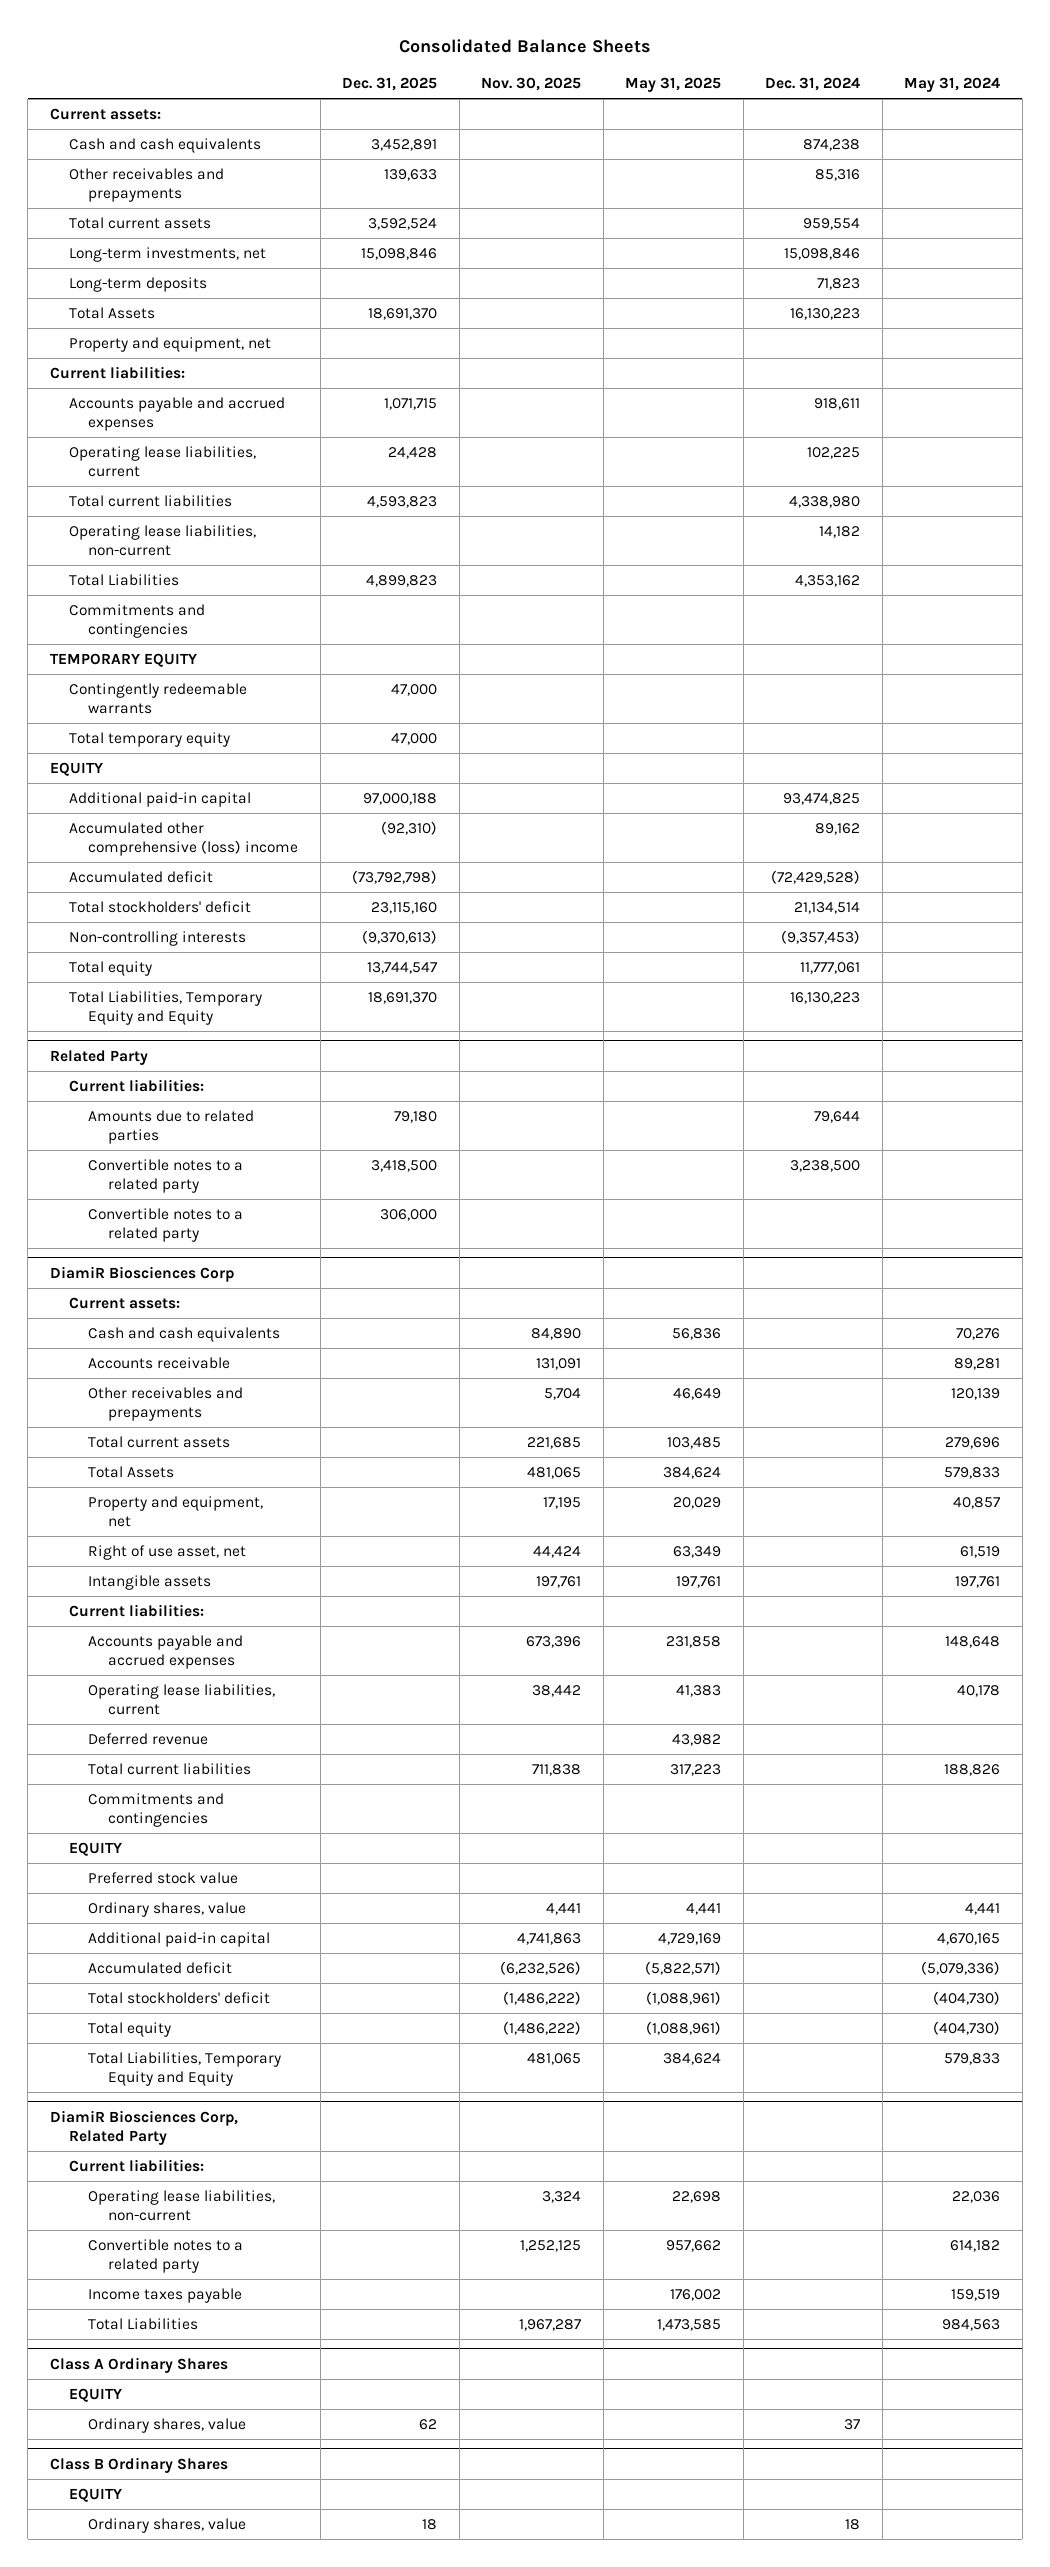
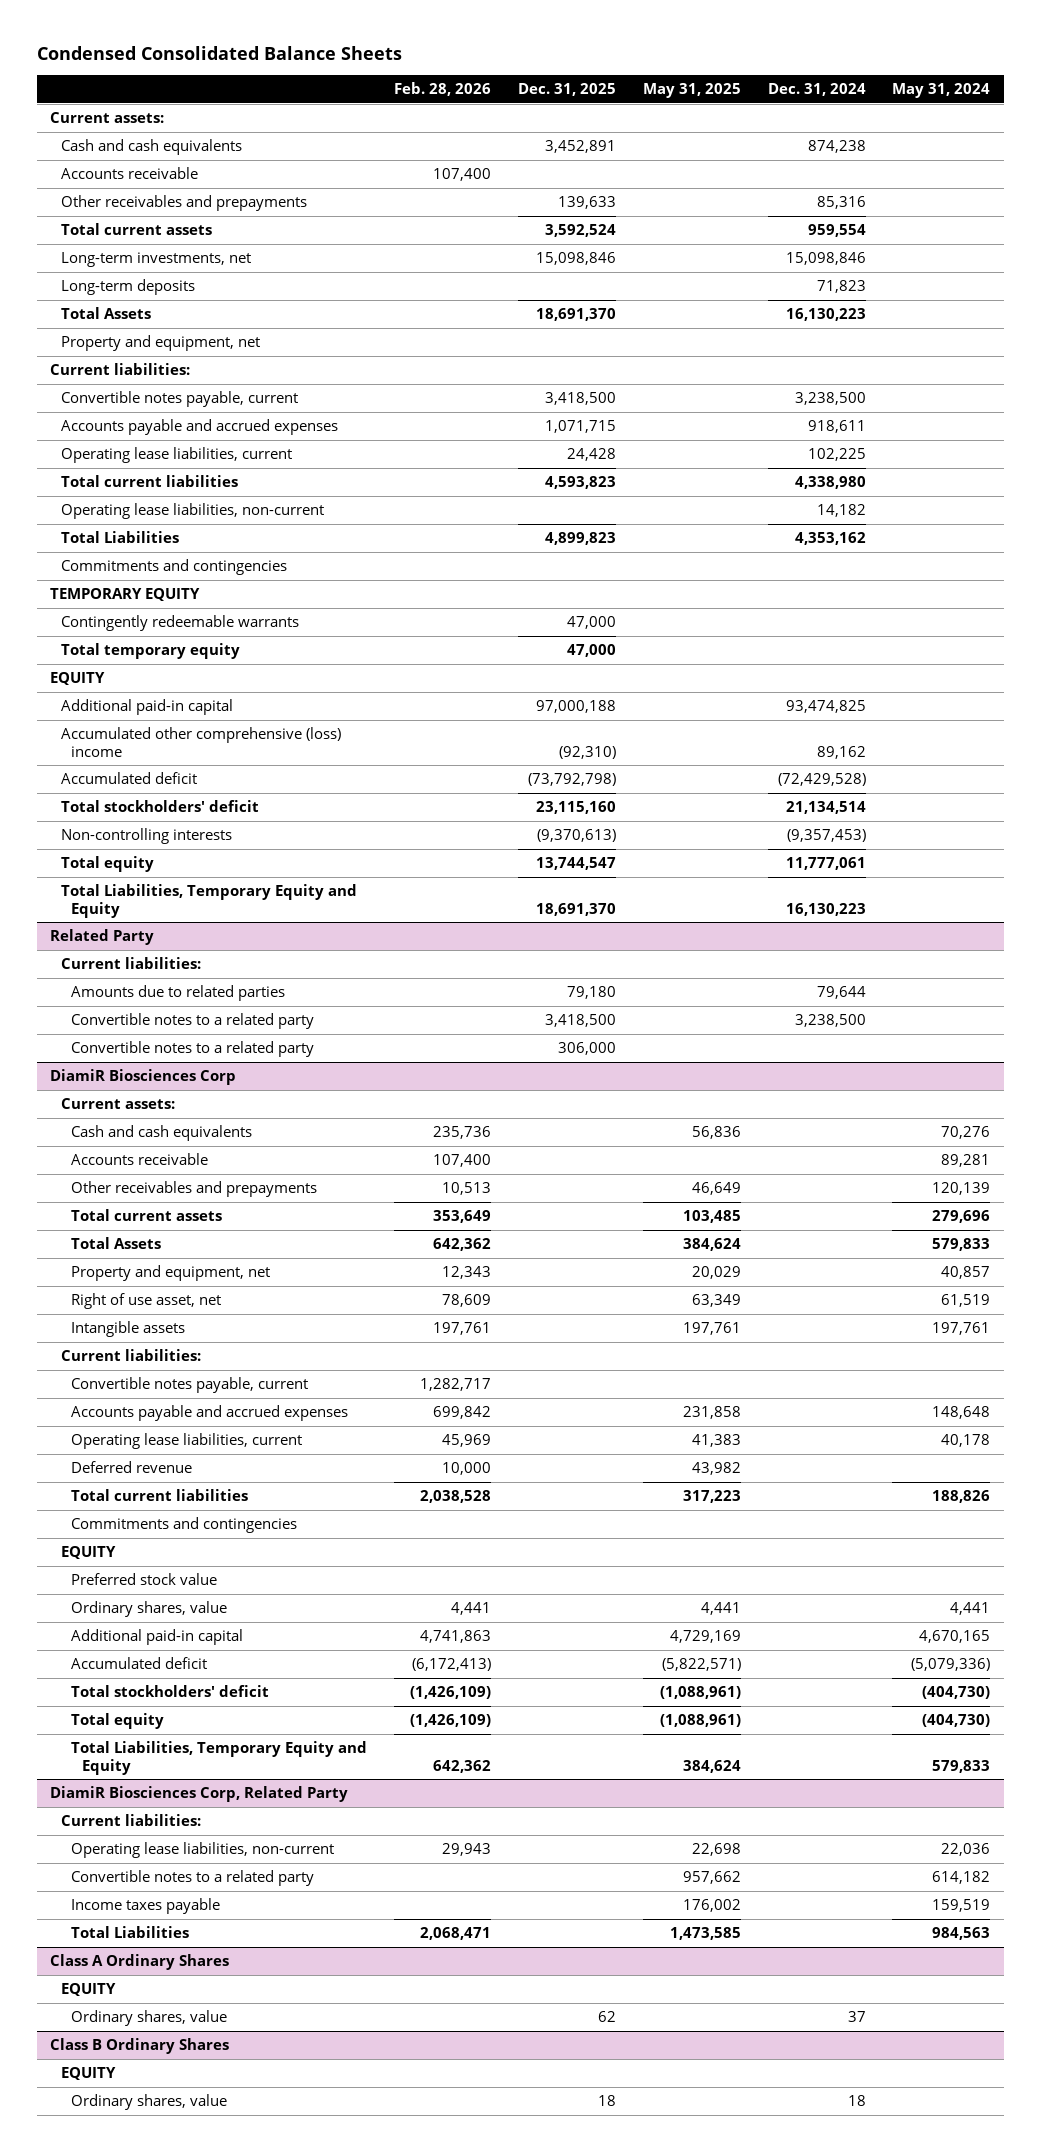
[399,39,652,54] Consolidated Balance Sheets -> [36,45,402,60] Condensed Consolidated Balance Sheets
[481,76,582,91] Nov. 30, 2025 -> none
none -> [394,82,492,97] Feb. 28, 2026
none -> [60,167,198,180] Accounts receivable
none -> [60,391,298,408] Convertible notes payable, current
none -> [71,1377,309,1394] Convertible notes payable, current

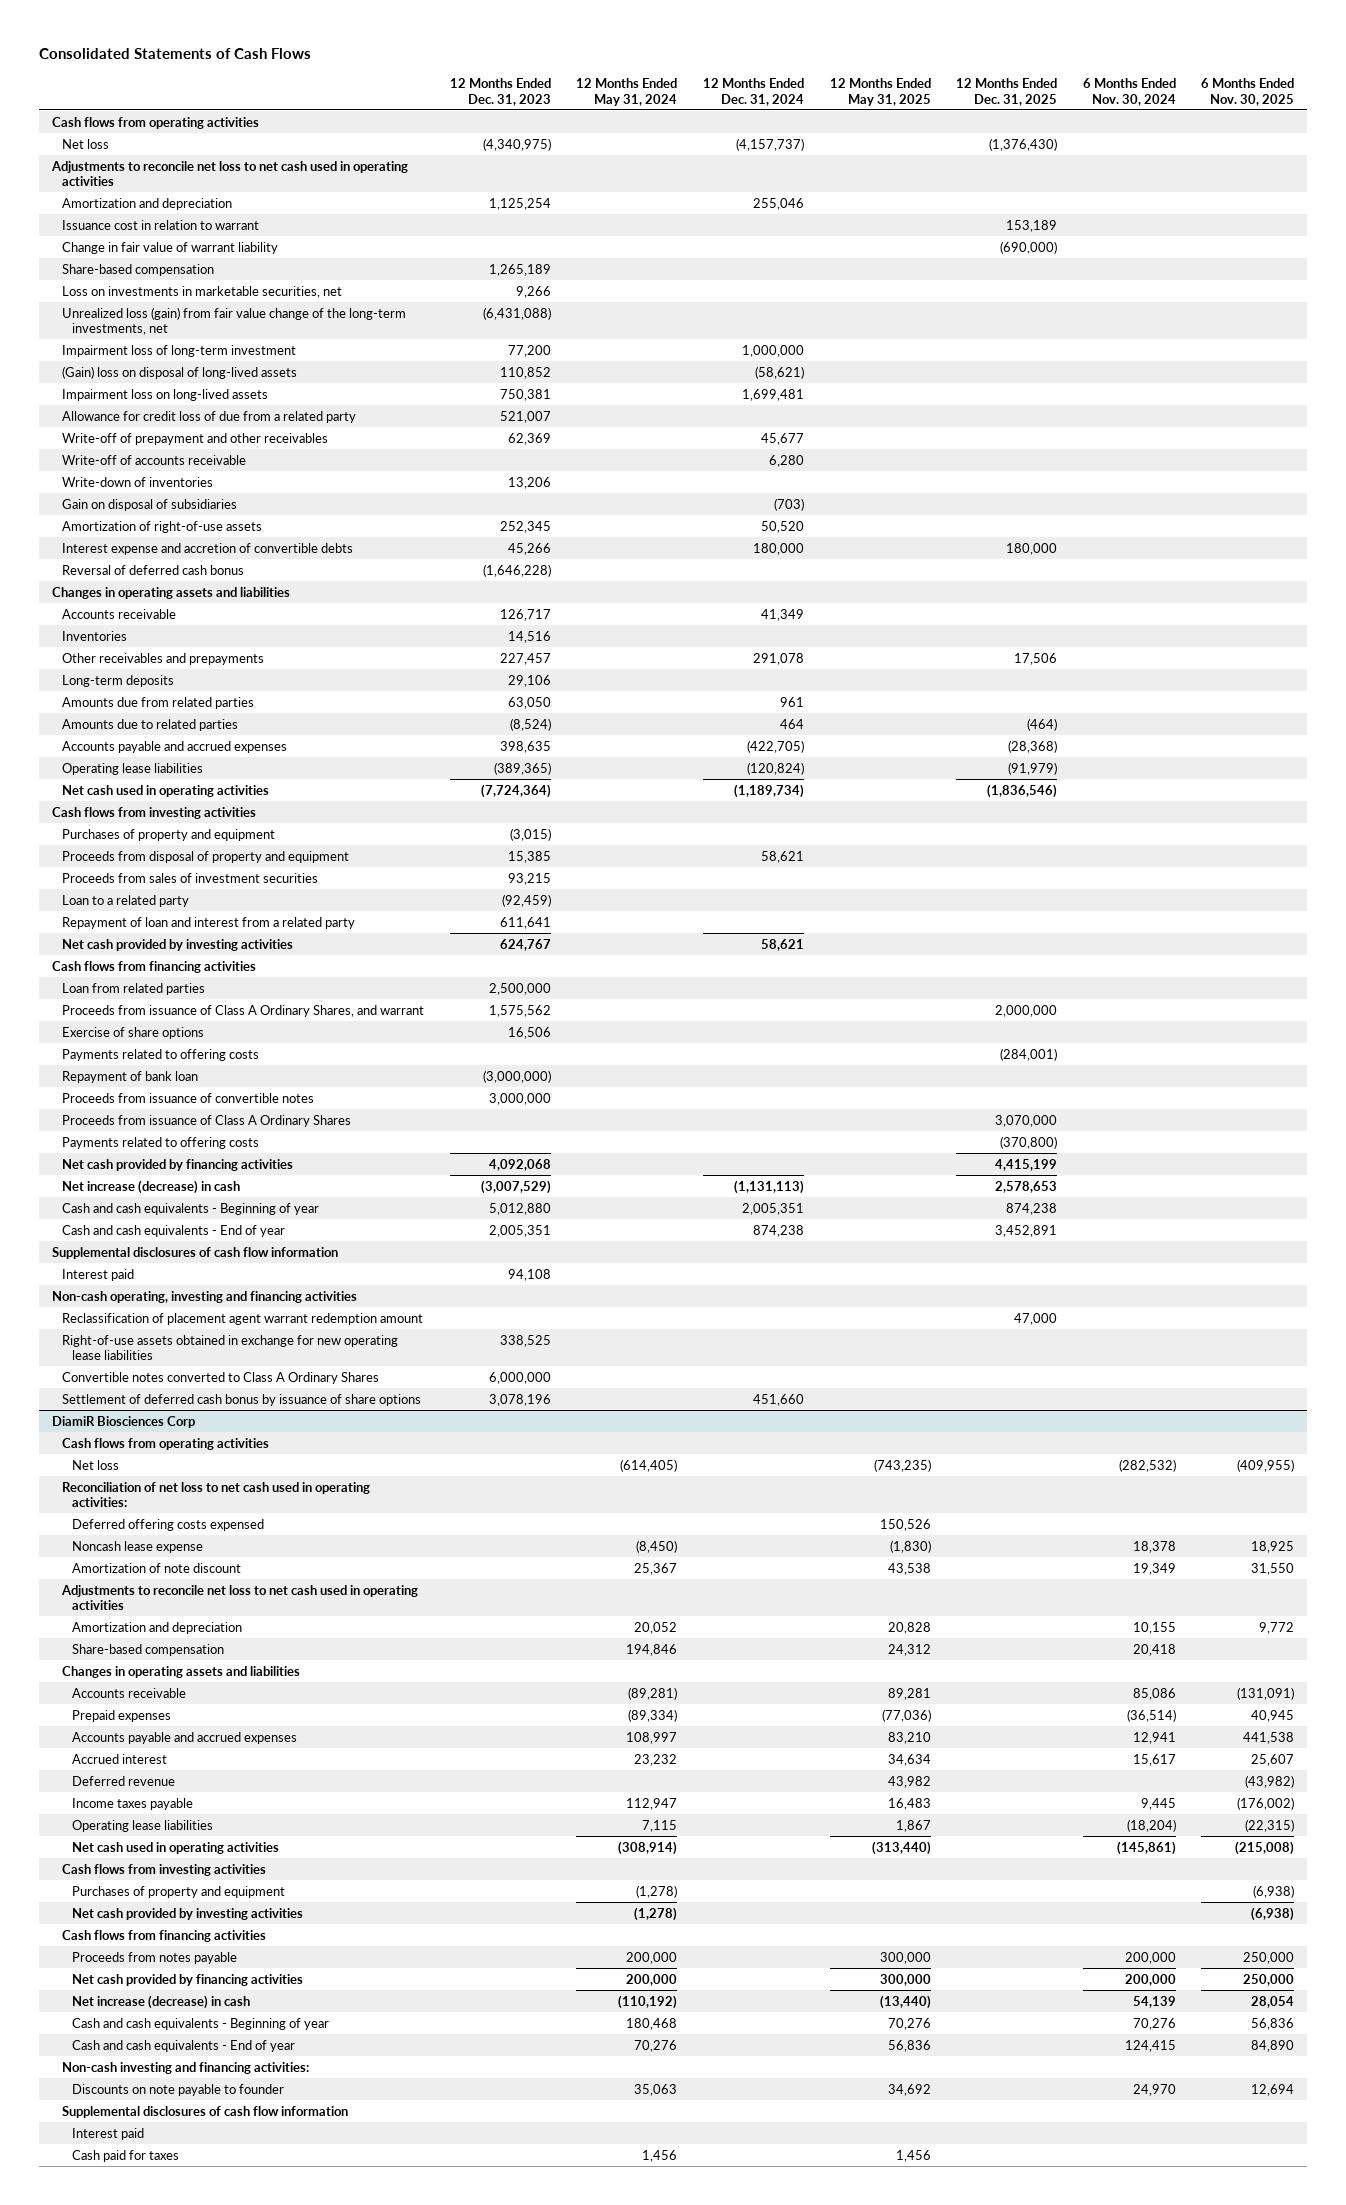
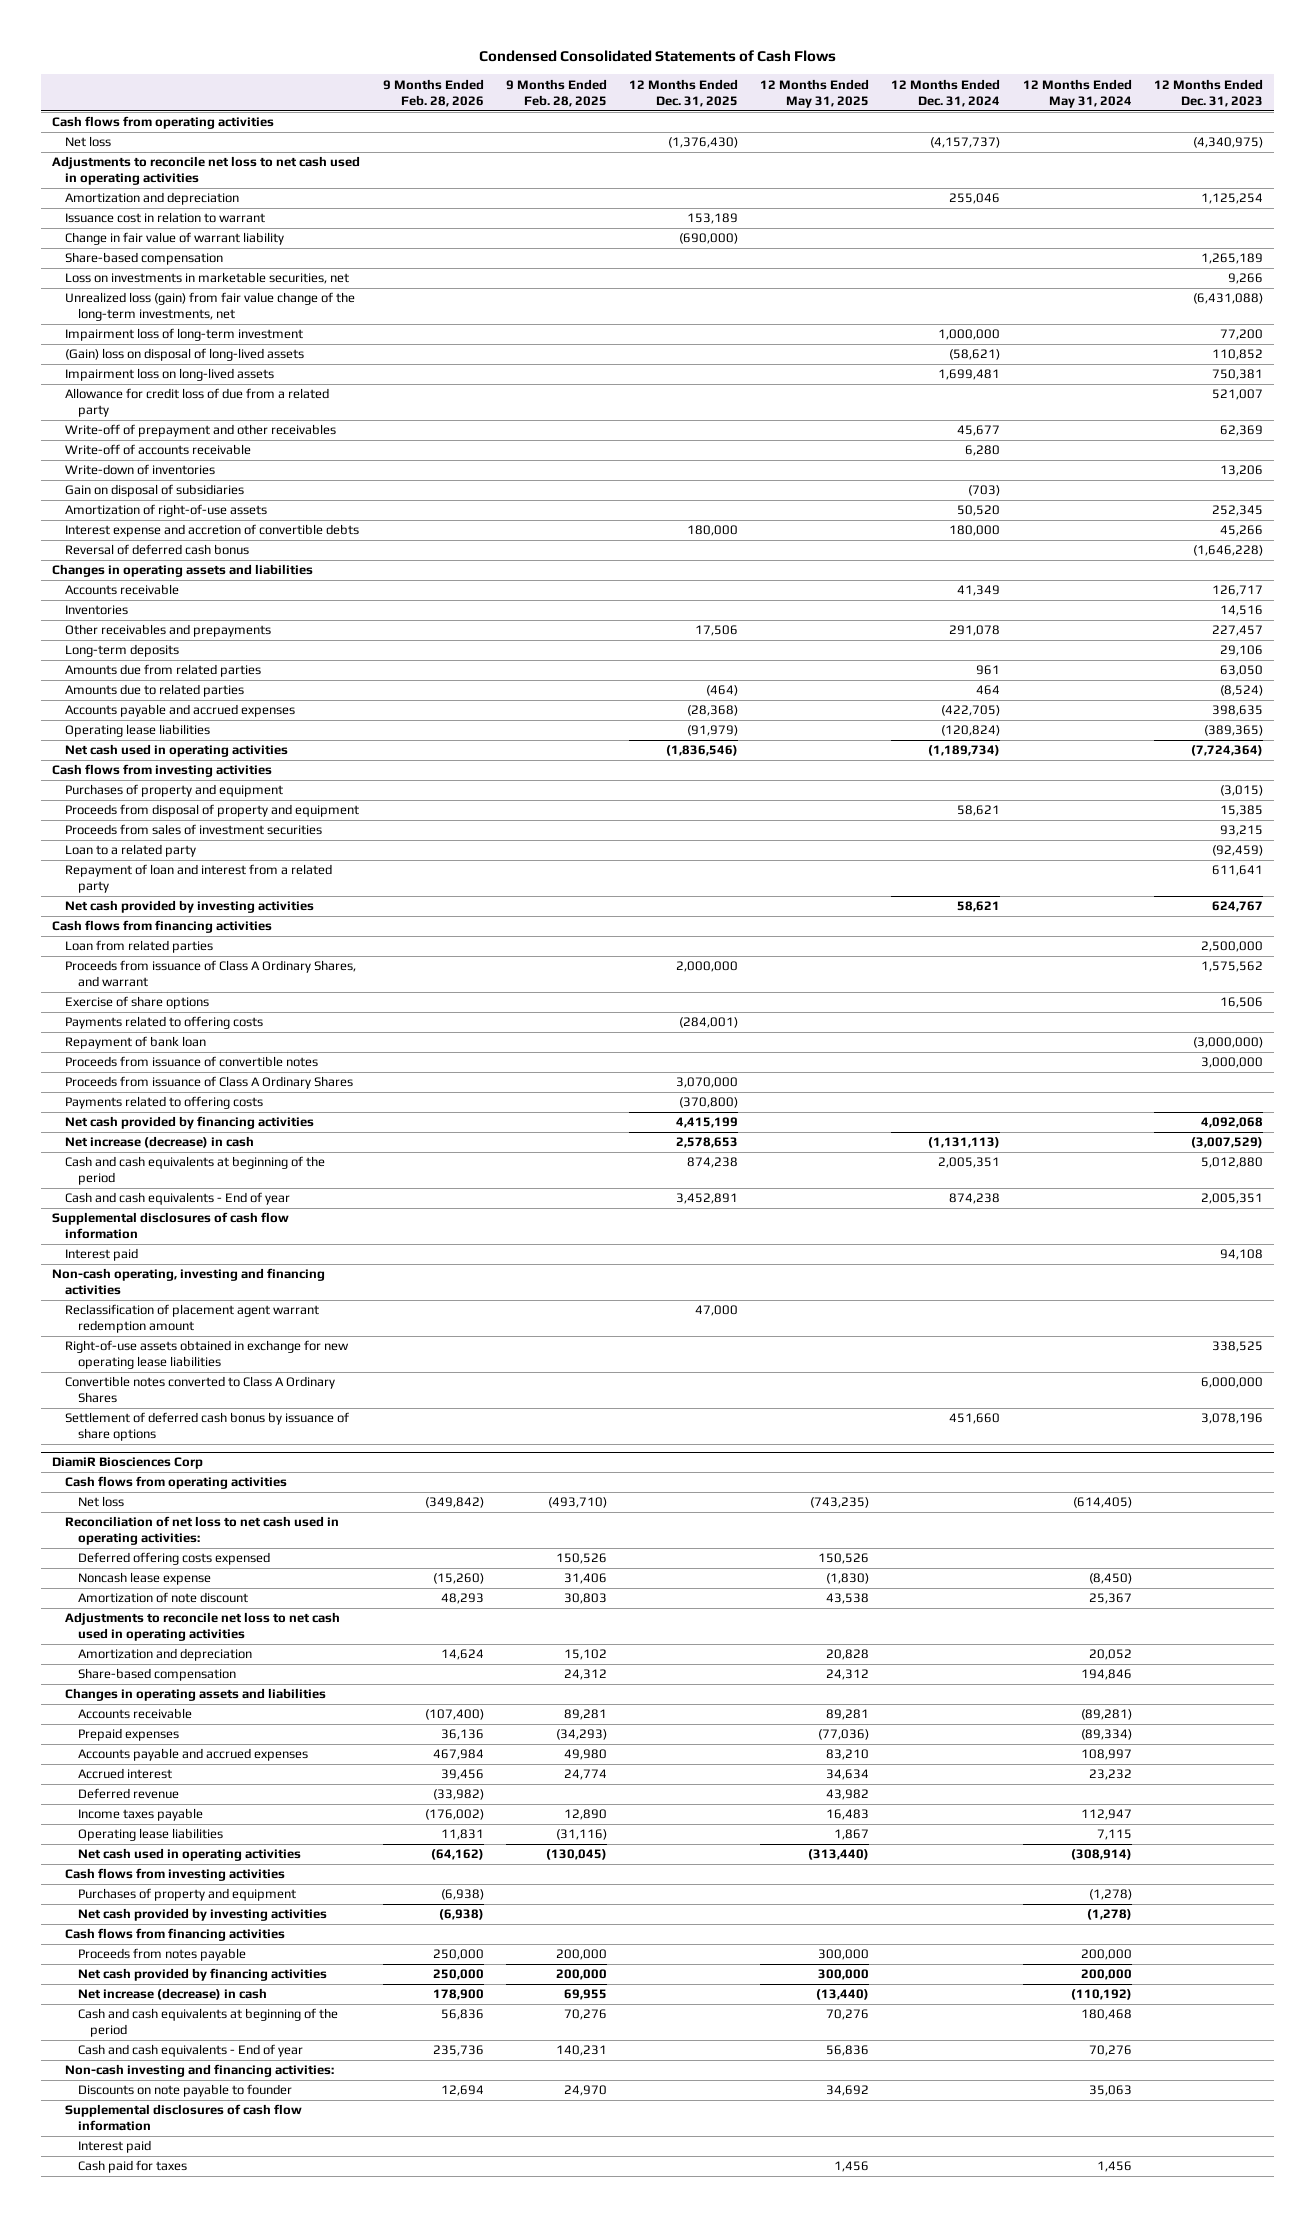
[39,48,312,60] Consolidated Statements of Cash Flows -> [478,50,836,63] Condensed Consolidated Statements of Cash Flows
[1082,78,1176,106] 6 Months Ended Nov. 30, 2024 -> none
[1201,78,1295,106] 6 Months Ended Nov. 30, 2025 -> none
none -> [382,78,484,107] 9 Months Ended Feb. 28, 2026
none -> [505,78,607,107] 9 Months Ended Feb. 28, 2025
[62,1202,320,1215] Cash and cash equivalents - Beginning of year -> [65,1156,326,1186] Cash and cash equivalents at beginning of the period
[72,2017,330,2030] Cash and cash equivalents - Beginning of year -> [77,2008,338,2038] Cash and cash equivalents at beginning of the period

